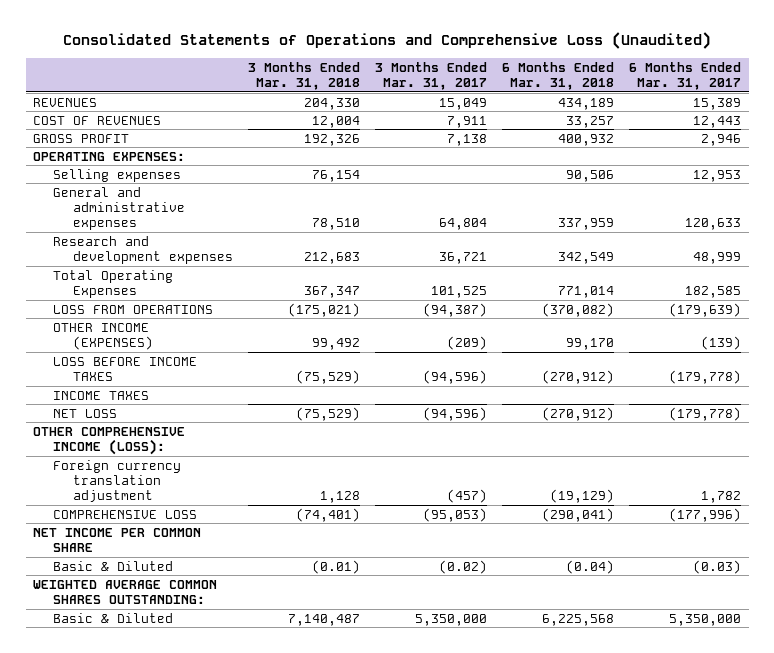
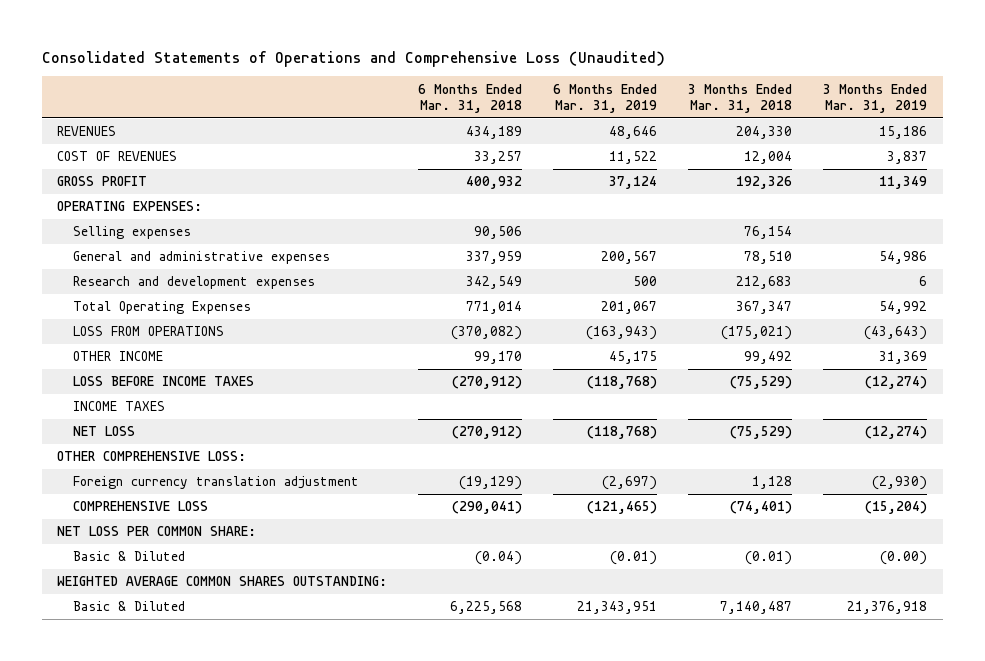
[375,61,488,90] 3 Months Ended Mar. 31, 2017 -> none
[629,61,742,90] 6 Months Ended Mar. 31, 2017 -> none
none -> [553,83,658,113] 6 Months Ended Mar. 31, 2019
none -> [823,83,928,113] 3 Months Ended Mar. 31, 2019
[53,322,154,351] OTHER INCOME (EXPENSES) -> [72,351,163,362] OTHER INCOME
[33,426,186,456] OTHER COMPREHENSIVE INCOME (LOSS): -> [57,451,247,462] OTHER COMPREHENSIVE LOSS:
[33,527,202,553] NET INCOME PER COMMON SHARE -> [57,526,257,537] NET LOSS PER COMMON SHARE:

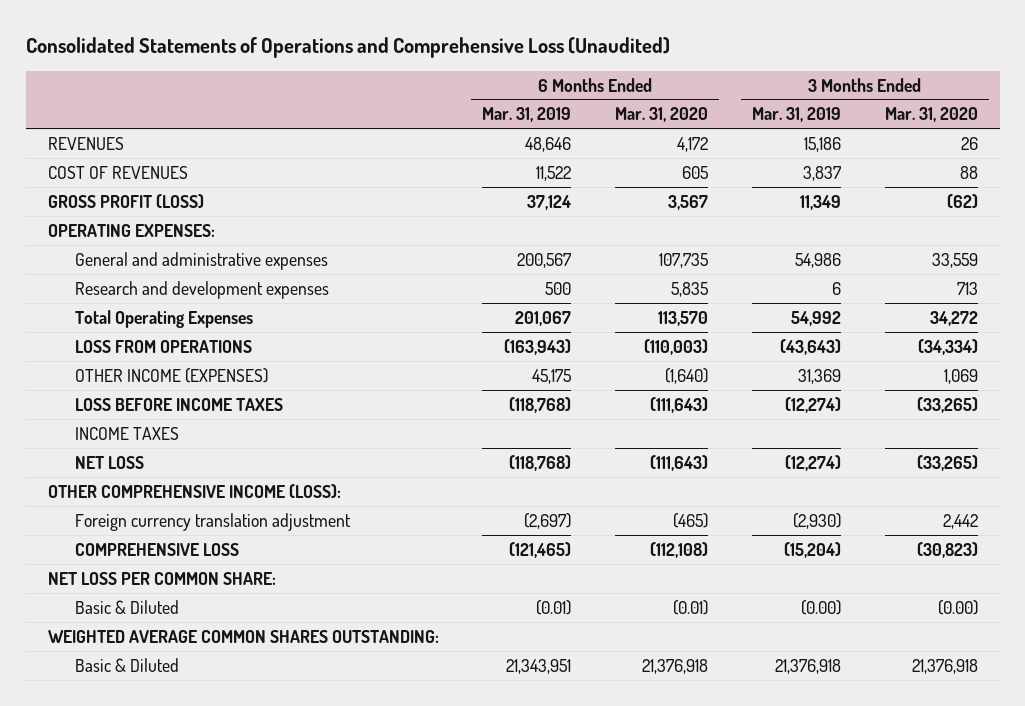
[418,83,523,113] 6 Months Ended Mar. 31, 2018 -> none
[688,83,793,113] 3 Months Ended Mar. 31, 2018 -> none
none -> [615,107,709,123] Mar. 31, 2020
none -> [884,107,978,123] Mar. 31, 2020
[57,176,148,187] GROSS PROFIT -> [47,193,204,208] GROSS PROFIT (LOSS)
[72,226,191,240] Selling expenses -> none
[72,351,163,362] OTHER INCOME -> [75,367,269,383] OTHER INCOME (EXPENSES)
[57,451,247,462] OTHER COMPREHENSIVE LOSS: -> [47,483,341,498] OTHER COMPREHENSIVE INCOME (LOSS):

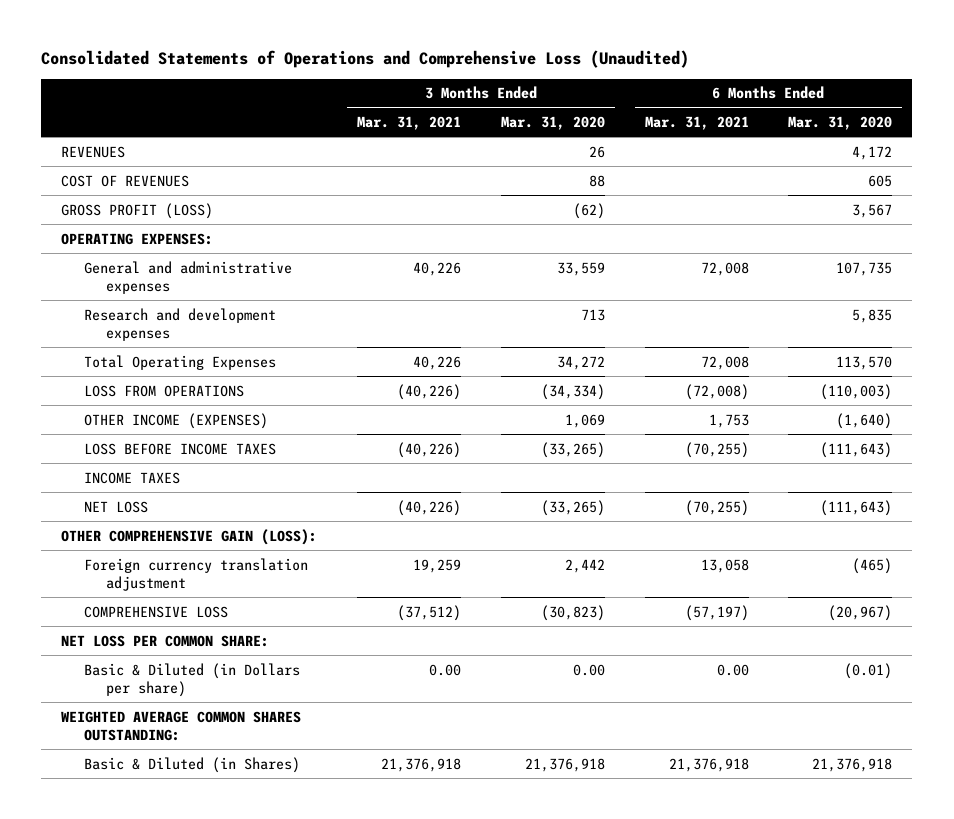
[482,107,572,123] Mar. 31, 2019 -> none
[751,107,841,123] Mar. 31, 2019 -> none
none -> [357,116,462,131] Mar. 31, 2021
none -> [644,116,749,131] Mar. 31, 2021
[47,483,341,498] OTHER COMPREHENSIVE INCOME (LOSS): -> [61,528,318,545] OTHER COMPREHENSIVE GAIN (LOSS):
[650,541,709,558] (112,108) -> [828,604,893,621] (20,967)
[75,599,180,614] Basic & Diluted -> [83,662,300,697] Basic & Diluted (in Dollars per share)
[937,599,978,615] (0.00) -> [572,663,605,676] 0.00
[75,657,180,672] Basic & Diluted -> [83,756,300,773] Basic & Diluted (in Shares)

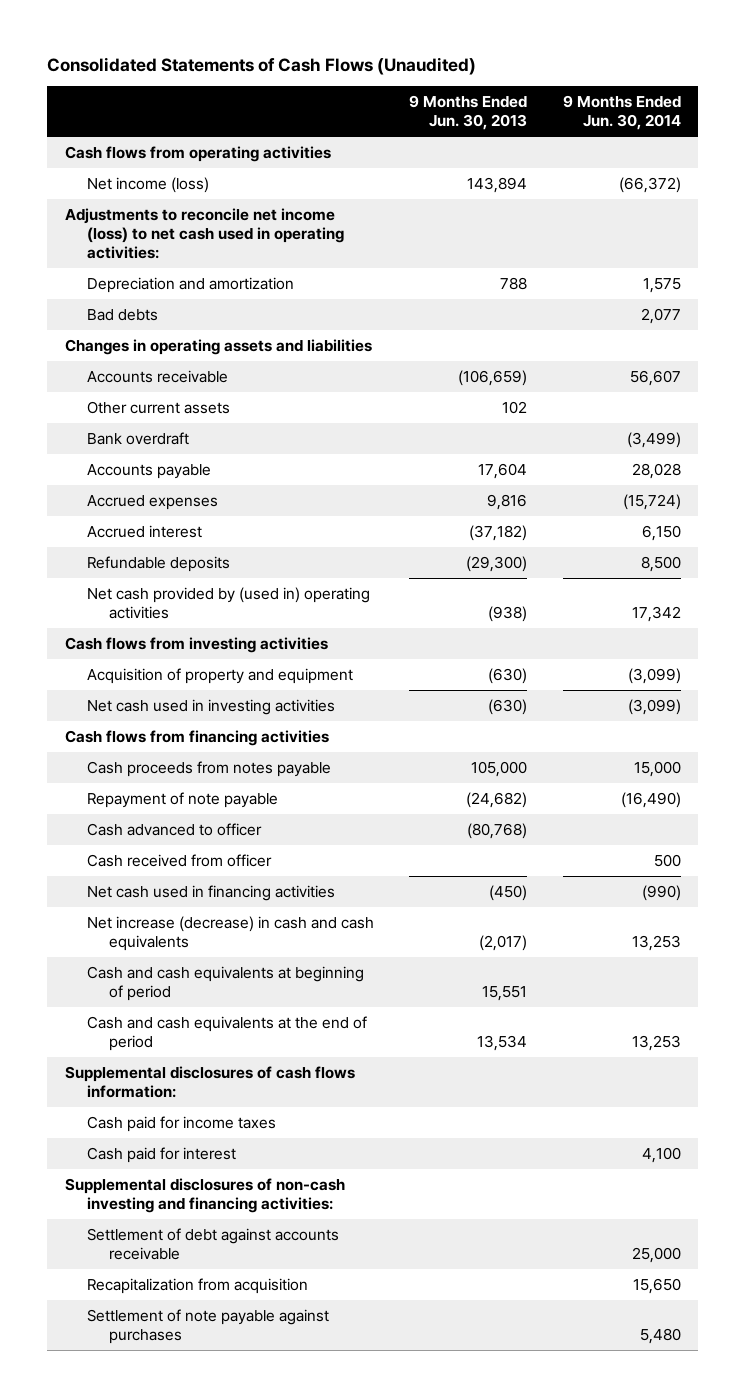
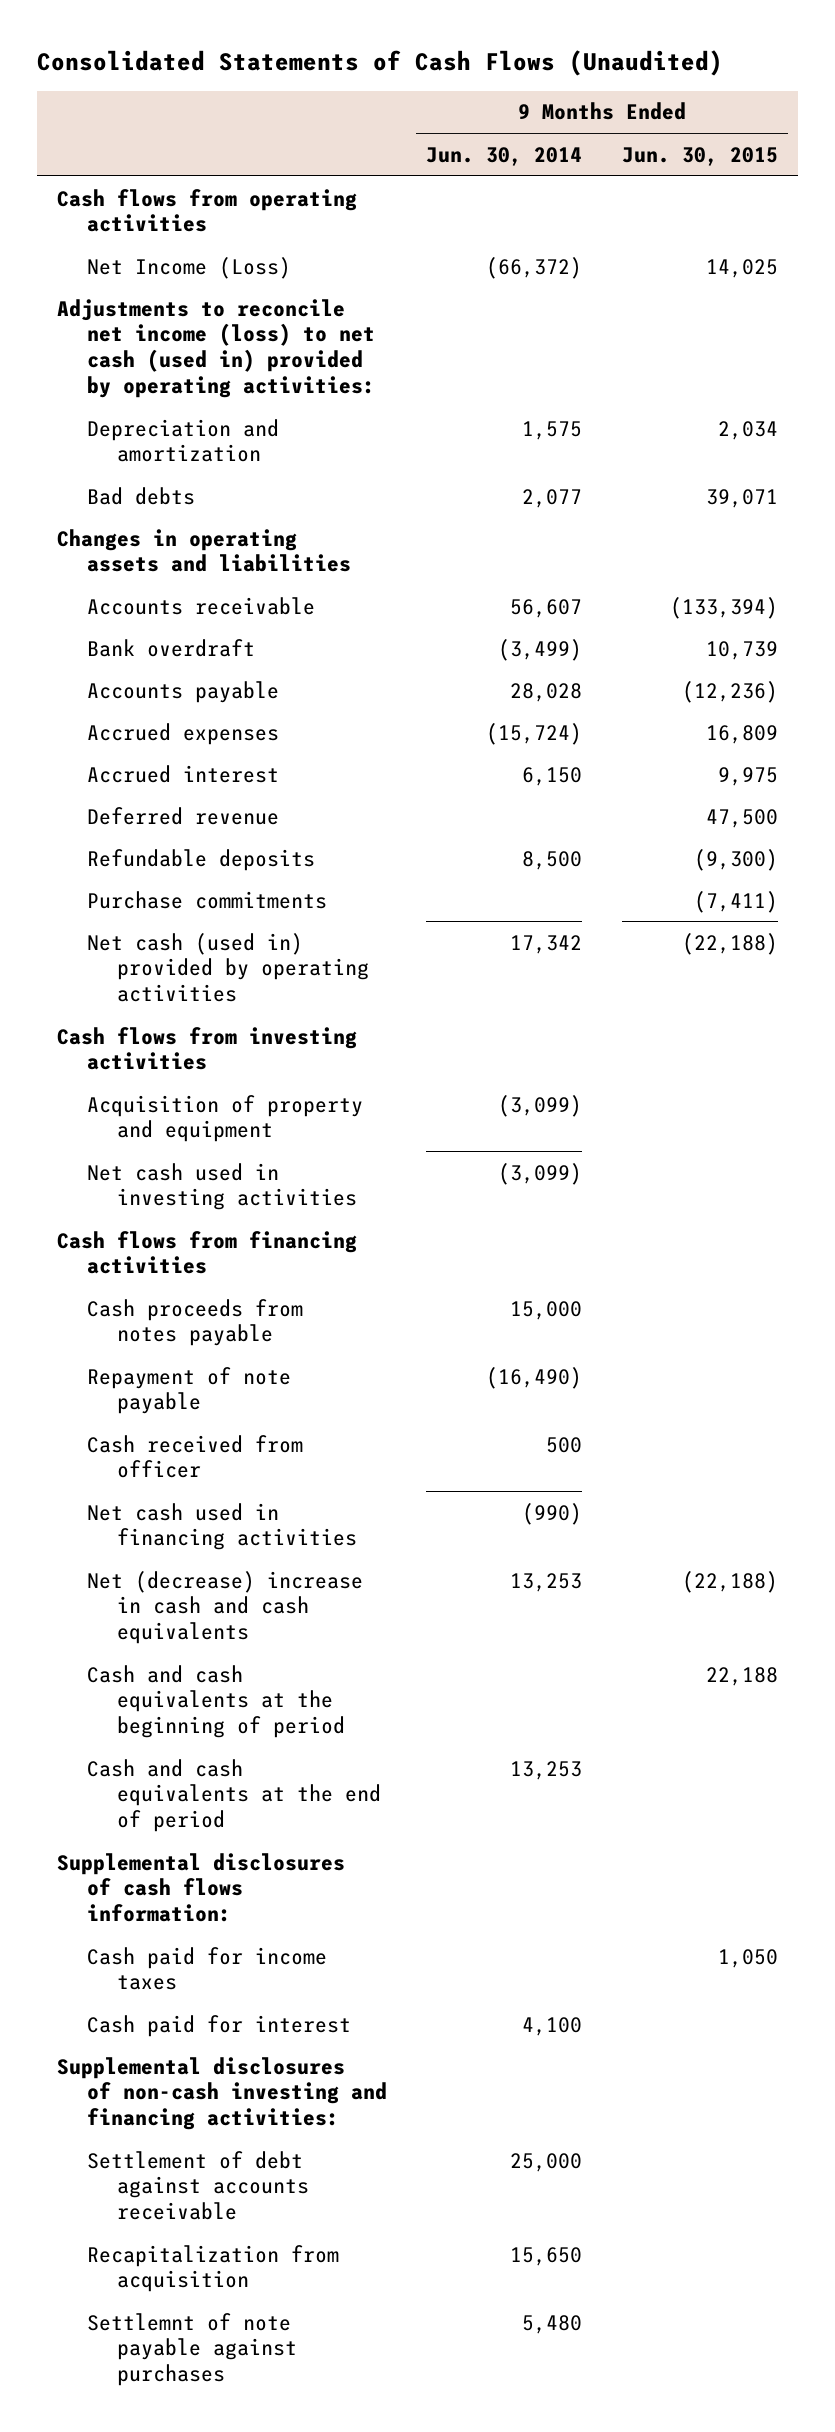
[409,95,528,131] 9 Months Ended Jun. 30, 2013 -> none
none -> [622,146,779,166] Jun. 30, 2015
[86,176,209,193] Net income (loss) -> [86,256,291,279] Net Income (Loss)
[64,207,344,259] Adjustments to reconcile net income (loss) to net cash used in operating activities: -> [56,298,375,398] Adjustments to reconcile net income (loss) to net cash (used in) provided by operating activities:
[86,400,230,414] Other current assets -> none
none -> [86,806,279,825] Deferred revenue
none -> [86,890,327,909] Purchase commitments
[86,586,370,619] Net cash provided by (used in) operating activities -> [86,932,369,1003] Net cash (used in) provided by operating activities
[86,822,262,836] Cash advanced to officer -> none
[86,915,374,951] Net increase (decrease) in cash and cash equivalents -> [86,1570,363,1645] Net (decrease) increase in cash and cash equivalents
[86,965,364,1001] Cash and cash equivalents at beginning of period -> [86,1664,345,1739] Cash and cash equivalents at the beginning of period
[86,1308,329,1344] Settlement of note payable against purchases -> [86,2312,297,2387] Settlemnt of note payable against purchases

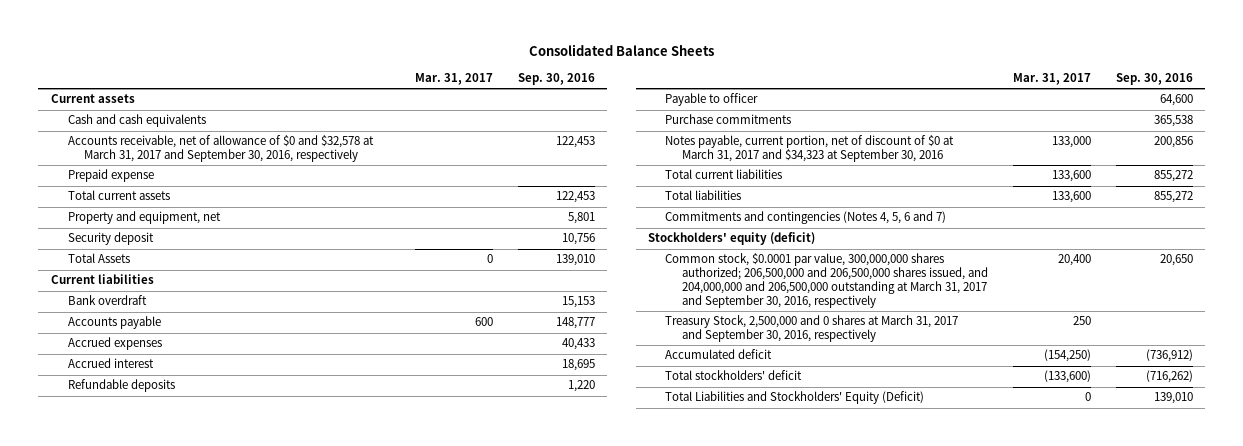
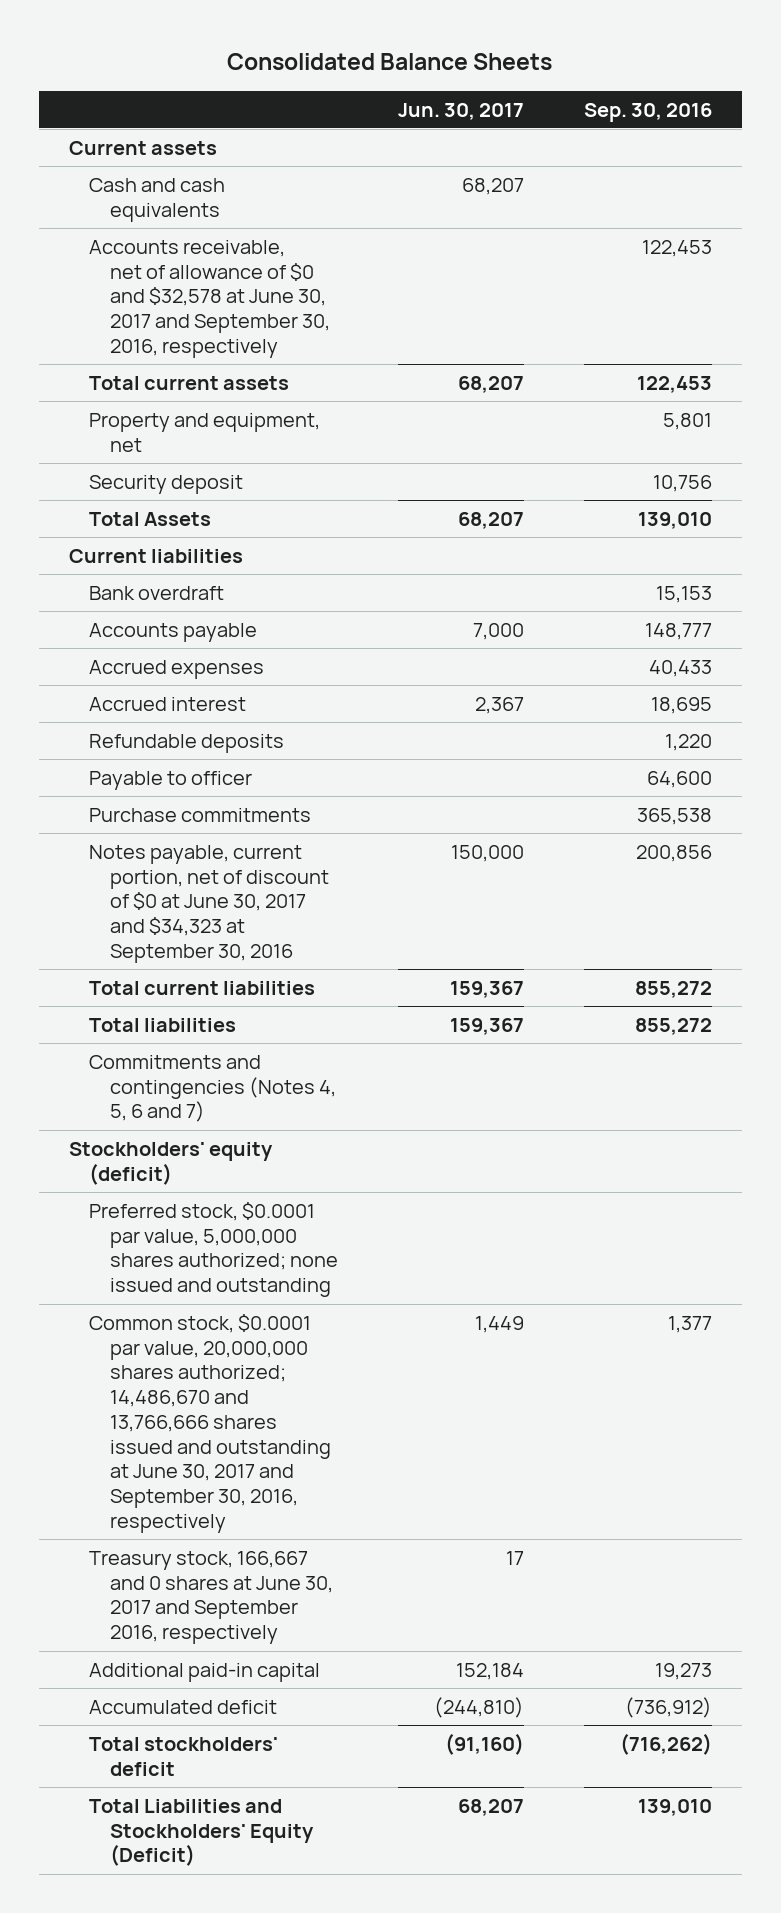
[415,72,494,85] Mar. 31, 2017 -> none
none -> [397,102,524,120] Jun. 30, 2017
[67,169,154,183] Prepaid expense -> none
[67,135,374,163] Accounts receivable, net of allowance of $0 and $32,578 at March 31, 2017 and September 30, 2016, respectively -> [89,240,330,358] Accounts receivable, net of allowance of $0 and $32,578 at June 30, 2017 and September 30, 2016, respectively
[665,135,955,163] Notes payable, current portion, net of discount of $0 at March 31, 2017 and $34,323 at September 30, 2016 -> [89,845,329,963] Notes payable, current portion, net of discount of $0 at June 30, 2017 and $34,323 at September 30, 2016
none -> [89,1202,338,1298] Preferred stock, $0.0001 par value, 5,000,000 shares authorized; none issued and outstanding
[665,253,988,308] Common stock, $0.0001 par value, 300,000,000 shares authorized; 206,500,000 and 206,500,000 shares issued, and 204,000,000 and 206,500,000 outstanding at March 31, 2017 and September 30, 2016, respectively -> [89,1314,331,1533] Common stock, $0.0001 par value, 20,000,000 shares authorized; 14,486,670 and 13,766,666 shares issued and outstanding at June 30, 2017 and September 30, 2016, respectively
[1159,254,1193,267] 20,650 -> [667,1316,712,1334] 1,377
[665,315,959,343] Treasury Stock, 2,500,000 and 0 shares at March 31, 2017 and September 30, 2016, respectively -> [89,1551,333,1645] Treasury stock, 166,667 and 0 shares at June 30, 2017 and September 2016, respectively
none -> [89,1663,321,1683] Additional paid-in capital

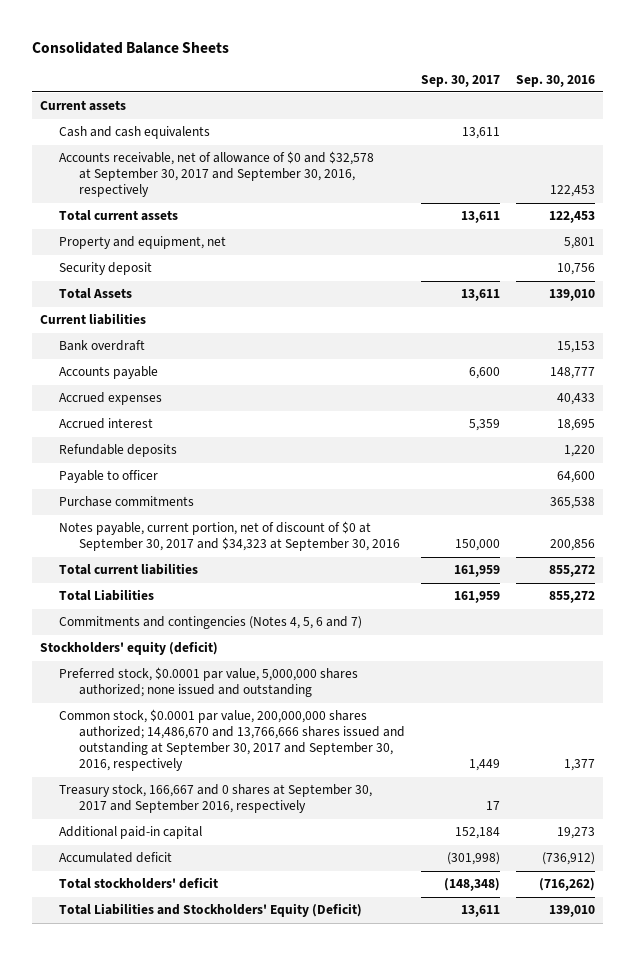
[397,102,524,120] Jun. 30, 2017 -> none
none -> [420,74,500,87] Sep. 30, 2017
[89,240,330,358] Accounts receivable, net of allowance of $0 and $32,578 at June 30, 2017 and September 30, 2016, respectively -> [59,151,375,198] Accounts receivable, net of allowance of $0 and $32,578 at September 30, 2017 and September 30, 2016, respectively
[89,845,329,963] Notes payable, current portion, net of discount of $0 at June 30, 2017 and $34,323 at September 30, 2016 -> [59,521,400,552] Notes payable, current portion, net of discount of $0 at September 30, 2017 and $34,323 at September 30, 2016
[89,1018,237,1033] Total liabilities -> [59,589,155,602] Total Liabilities
[89,1314,331,1533] Common stock, $0.0001 par value, 20,000,000 shares authorized; 14,486,670 and 13,766,666 shares issued and outstanding at June 30, 2017 and September 30, 2016, respectively -> [59,709,405,772] Common stock, $0.0001 par value, 200,000,000 shares authorized; 14,486,670 and 13,766,666 shares issued and outstanding at September 30, 2017 and September 30, 2016, respectively
[89,1551,333,1645] Treasury stock, 166,667 and 0 shares at June 30, 2017 and September 2016, respectively -> [59,784,373,814] Treasury stock, 166,667 and 0 shares at September 30, 2017 and September 2016, respectively

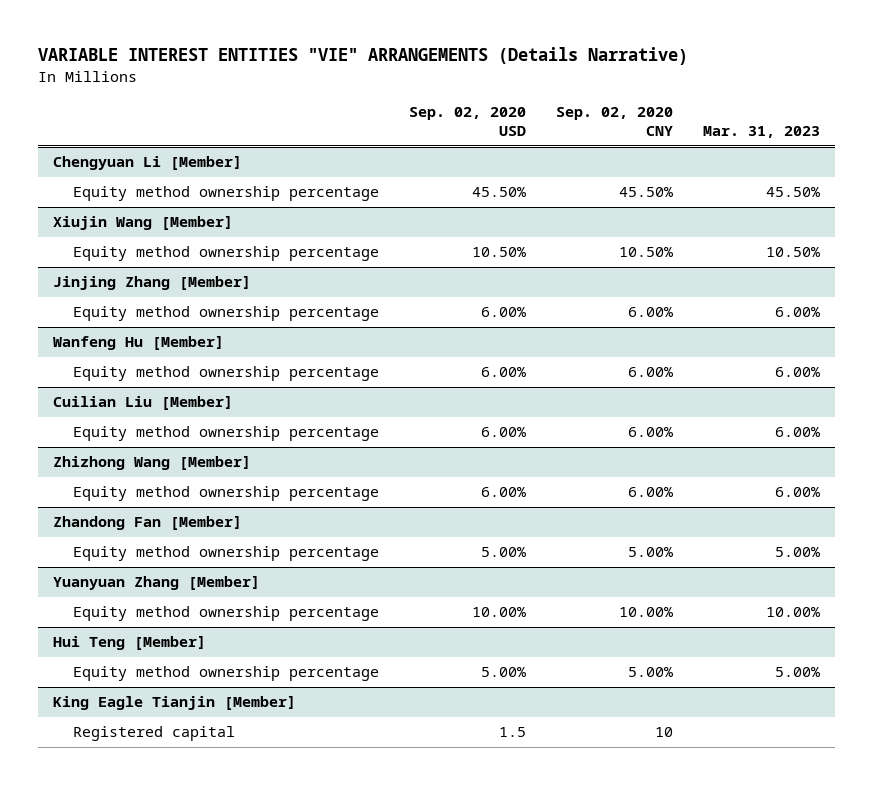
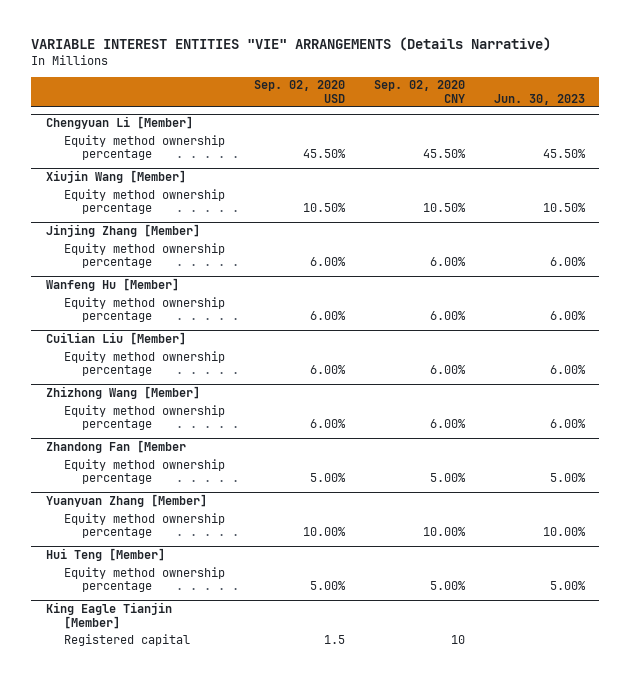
[703,126,821,139] Mar. 31, 2023 -> none
none -> [493,93,585,105] Jun. 30, 2023
[53,516,243,531] Zhandong Fan [Member] -> [45,440,186,454] Zhandong Fan [Member

